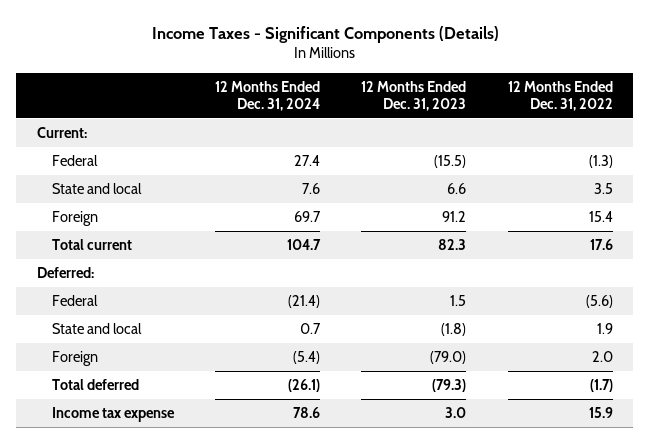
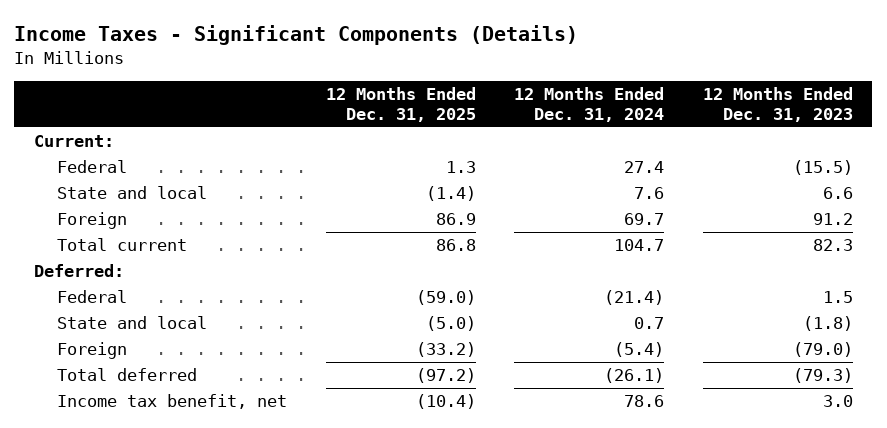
[507,80,613,111] 12 Months Ended Dec. 31, 2022 -> none
none -> [325,86,476,122] 12 Months Ended Dec. 31, 2025
[52,406,176,422] Income tax expense -> [57,394,288,410] Income tax benefit, net

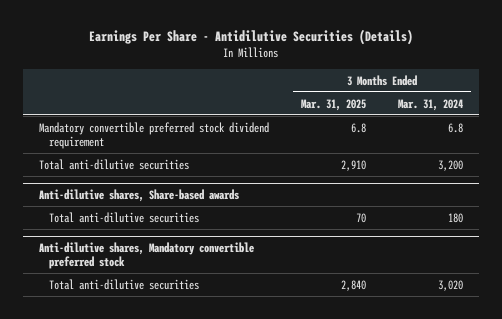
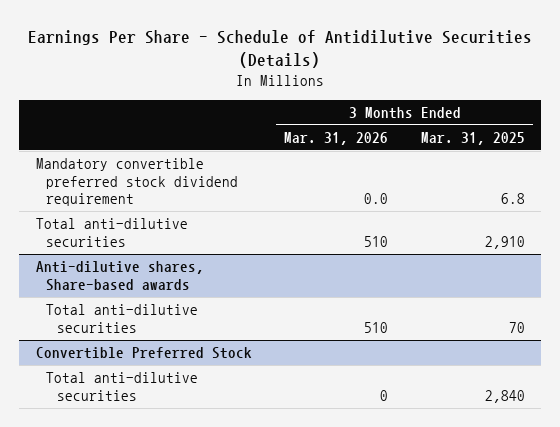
[88,29,413,46] Earnings Per Share - Antidilutive Securities (Details) -> [28,30,533,69] Earnings Per Share - Schedule of Antidilutive Securities (Details)
[398,98,464,111] Mar. 31, 2024 -> none
none -> [284,131,389,145] Mar. 31, 2026
[38,241,254,269] Anti-dilutive shares, Mandatory convertible preferred stock -> [35,347,252,360] Convertible Preferred Stock

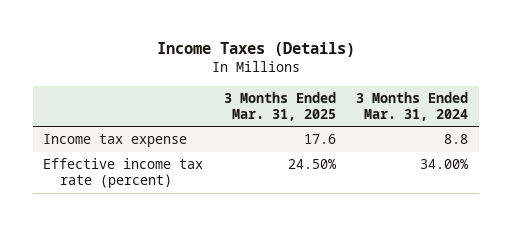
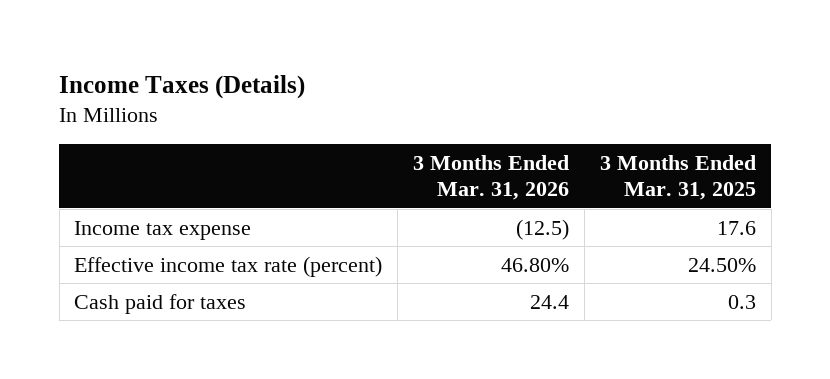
[356,91,469,121] 3 Months Ended Mar. 31, 2024 -> none
none -> [413,154,570,201] 3 Months Ended Mar. 31, 2026
none -> [74,293,247,314] Cash paid for taxes

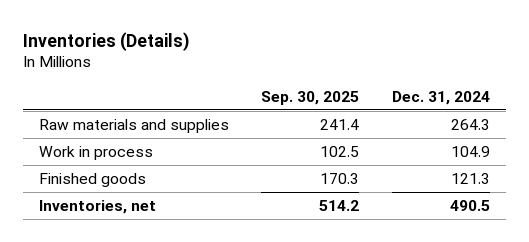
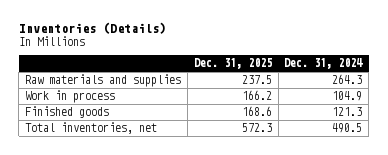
[261,90,360,105] Sep. 30, 2025 -> none
none -> [193,58,272,70] Dec. 31, 2025
[39,200,157,215] Inventories, net -> [25,122,158,135] Total inventories, net

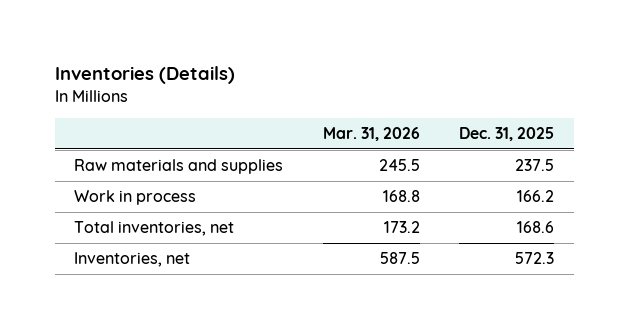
[284,58,364,70] Dec. 31, 2024 -> none
none -> [322,127,420,142] Mar. 31, 2026
[25,106,110,119] Finished goods -> [74,221,235,237] Total inventories, net
[25,122,158,135] Total inventories, net -> [74,252,191,268] Inventories, net

